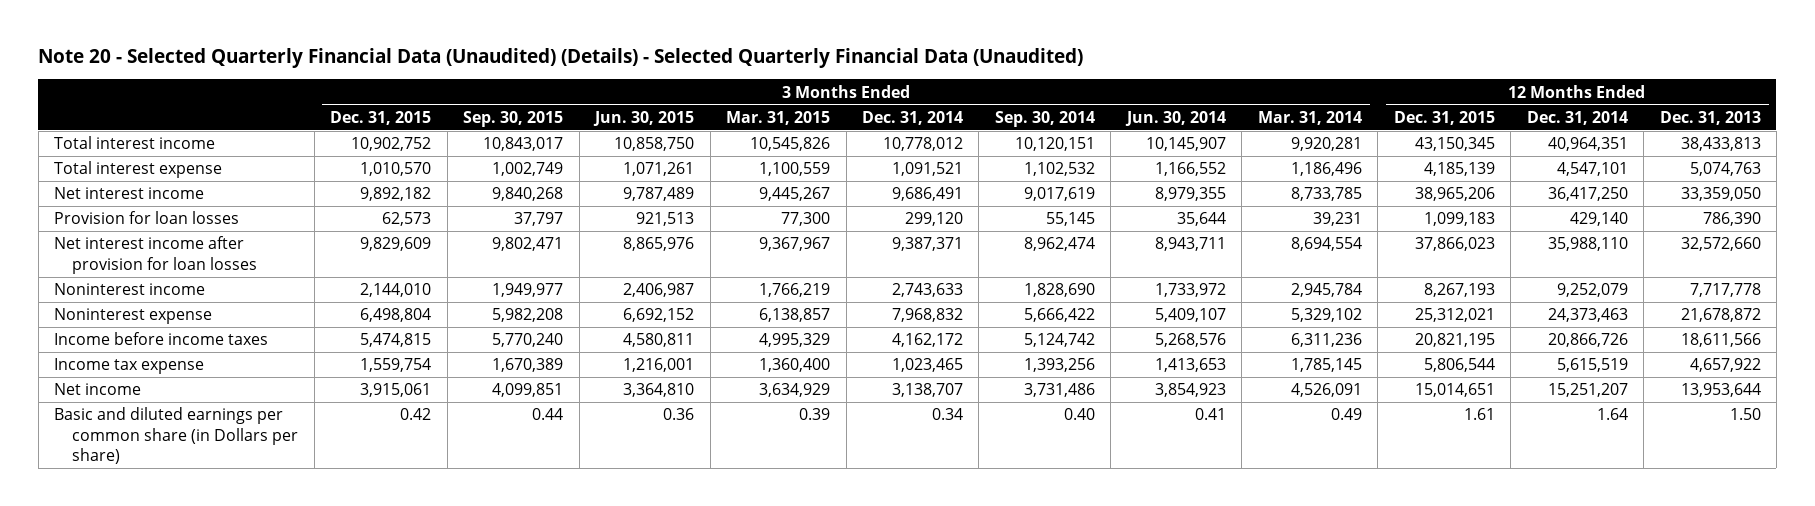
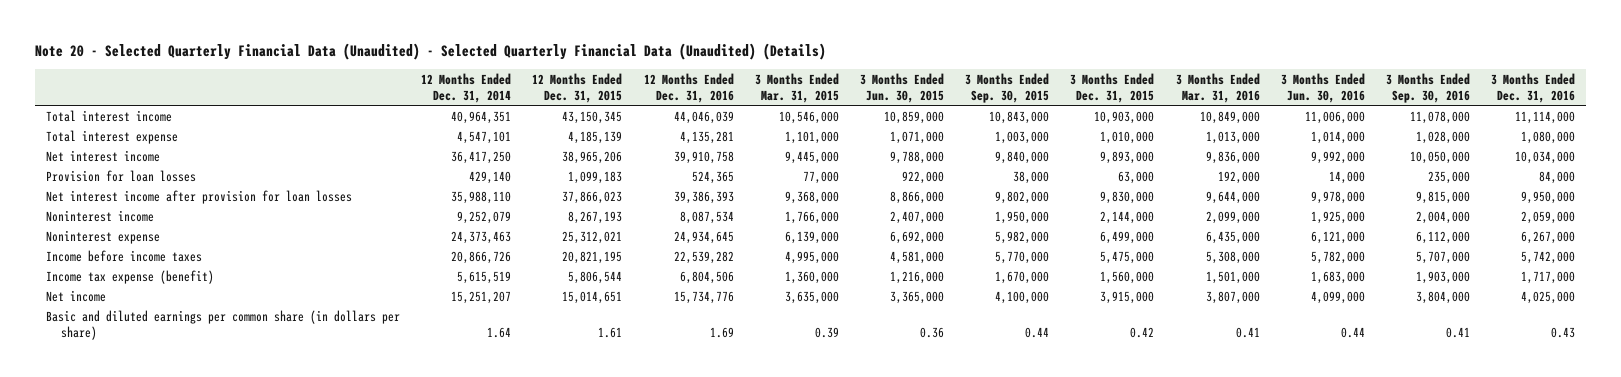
[38,48,1084,69] Note 20 - Selected Quarterly Financial Data (Unaudited) (Details) - Selected Quarterly Financial Data (Unaudited) -> [35,42,827,60] Note 20 - Selected Quarterly Financial Data (Unaudited) - Selected Quarterly Financial Data (Unaudited) (Details)
[862,110,964,125] Dec. 31, 2014 -> none
[994,110,1095,127] Sep. 30, 2014 -> none
[1124,110,1226,126] Jun. 30, 2014 -> none
[1257,110,1362,125] Mar. 31, 2014 -> none
[1659,110,1761,125] Dec. 31, 2013 -> none
none -> [643,72,734,103] 12 Months Ended Dec. 31, 2016
none -> [1175,72,1260,103] 3 Months Ended Mar. 31, 2016
none -> [1280,72,1365,103] 3 Months Ended Jun. 30, 2016
none -> [1386,72,1471,103] 3 Months Ended Sep. 30, 2016
none -> [1491,72,1576,103] 3 Months Ended Dec. 31, 2016
[351,137,432,152] 10,902,752 -> [1094,110,1155,124] 10,903,000
[483,137,564,152] 10,843,017 -> [989,110,1050,124] 10,843,000
[614,137,695,152] 10,858,750 -> [884,110,945,124] 10,859,000
[750,137,831,152] 10,545,826 -> [778,110,839,124] 10,546,000
[360,162,432,177] 1,010,570 -> [1100,130,1155,144] 1,010,000
[492,162,564,177] 1,002,749 -> [995,130,1050,144] 1,003,000
[623,162,695,177] 1,071,261 -> [890,130,945,144] 1,071,000
[759,162,831,177] 1,100,559 -> [784,130,839,144] 1,101,000
[360,187,432,202] 9,892,182 -> [1100,150,1155,164] 9,893,000
[492,187,564,202] 9,840,268 -> [995,150,1050,164] 9,840,000
[623,187,695,202] 9,787,489 -> [890,150,945,164] 9,788,000
[759,187,831,202] 9,445,267 -> [784,150,839,164] 9,445,000
[382,212,432,227] 62,573 -> [1118,170,1155,184] 63,000
[514,212,564,227] 37,797 -> [1013,170,1050,184] 38,000
[636,212,695,227] 921,513 -> [902,170,945,184] 922,000
[781,212,831,227] 77,300 -> [802,170,839,184] 77,000
[360,237,432,252] 9,829,609 -> [1100,190,1155,204] 9,830,000
[492,237,564,252] 9,802,471 -> [995,190,1050,204] 9,802,000
[623,237,695,252] 8,865,976 -> [890,190,945,204] 8,866,000
[759,237,831,252] 9,367,967 -> [784,190,839,204] 9,368,000
[360,283,432,298] 2,144,010 -> [1100,210,1155,224] 2,144,000
[492,283,564,298] 1,949,977 -> [995,210,1050,224] 1,950,000
[623,283,695,298] 2,406,987 -> [890,210,945,224] 2,407,000
[759,283,831,298] 1,766,219 -> [784,210,839,224] 1,766,000
[360,308,432,323] 6,498,804 -> [1100,230,1155,244] 6,499,000
[492,308,564,323] 5,982,208 -> [995,230,1050,244] 5,982,000
[623,308,695,323] 6,692,152 -> [890,230,945,244] 6,692,000
[759,308,831,323] 6,138,857 -> [784,230,839,244] 6,139,000
[360,333,432,348] 5,474,815 -> [1100,250,1155,264] 5,475,000
[492,333,564,348] 5,770,240 -> [995,250,1050,264] 5,770,000
[623,333,695,348] 4,580,811 -> [890,250,945,264] 4,581,000
[759,333,831,348] 4,995,329 -> [784,250,839,264] 4,995,000
[54,358,205,375] Income tax expense -> [46,269,215,284] Income tax expense (benefit)
[360,358,432,373] 1,559,754 -> [1100,270,1155,284] 1,560,000
[492,358,564,373] 1,670,389 -> [995,270,1050,284] 1,670,000
[623,358,695,373] 1,216,001 -> [890,270,945,284] 1,216,000
[759,358,831,373] 1,360,400 -> [784,270,839,284] 1,360,000
[360,383,432,398] 3,915,061 -> [1100,290,1155,304] 3,915,000
[492,383,564,398] 4,099,851 -> [995,290,1050,304] 4,100,000
[623,383,695,398] 3,364,810 -> [890,290,945,304] 3,365,000
[759,383,831,398] 3,634,929 -> [784,290,839,304] 3,635,000
[54,407,299,465] Basic and diluted earnings per common share (in Dollars per share) -> [46,309,401,340] Basic and diluted earnings per common share (in dollars per share)

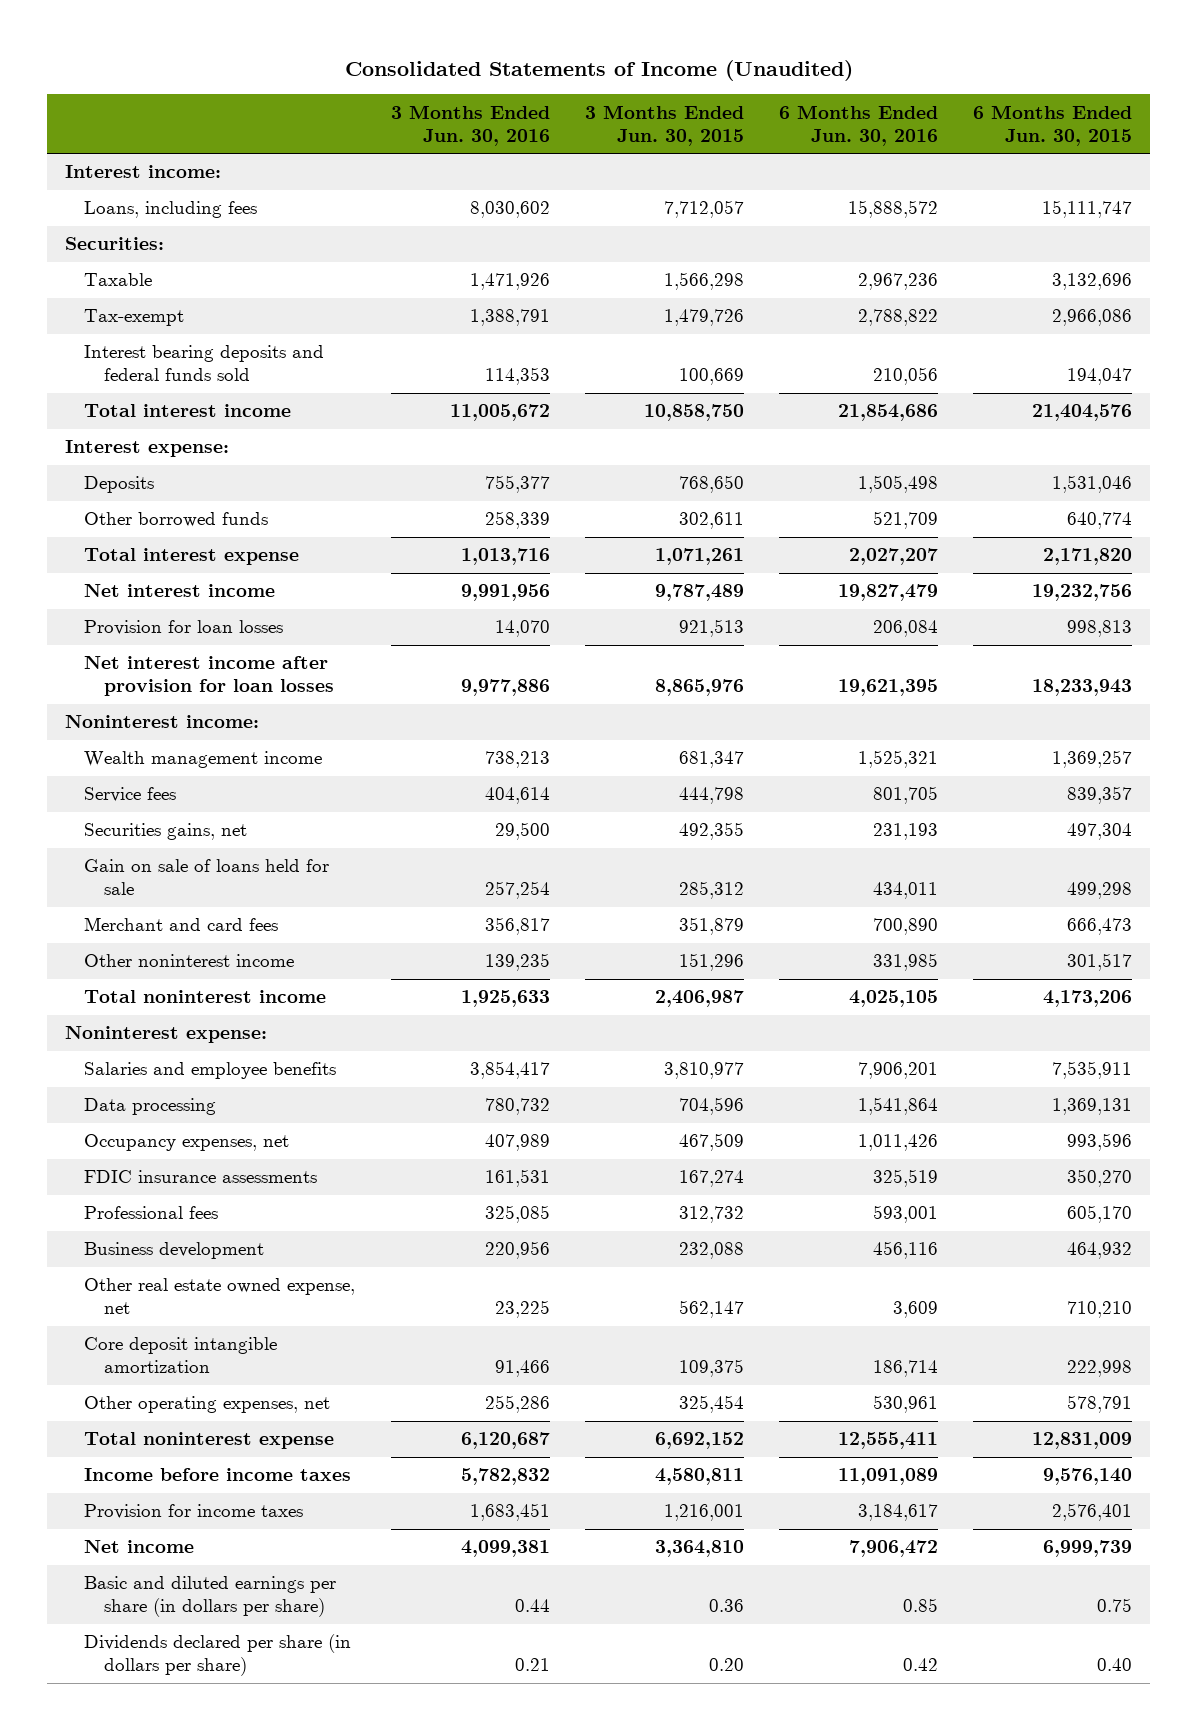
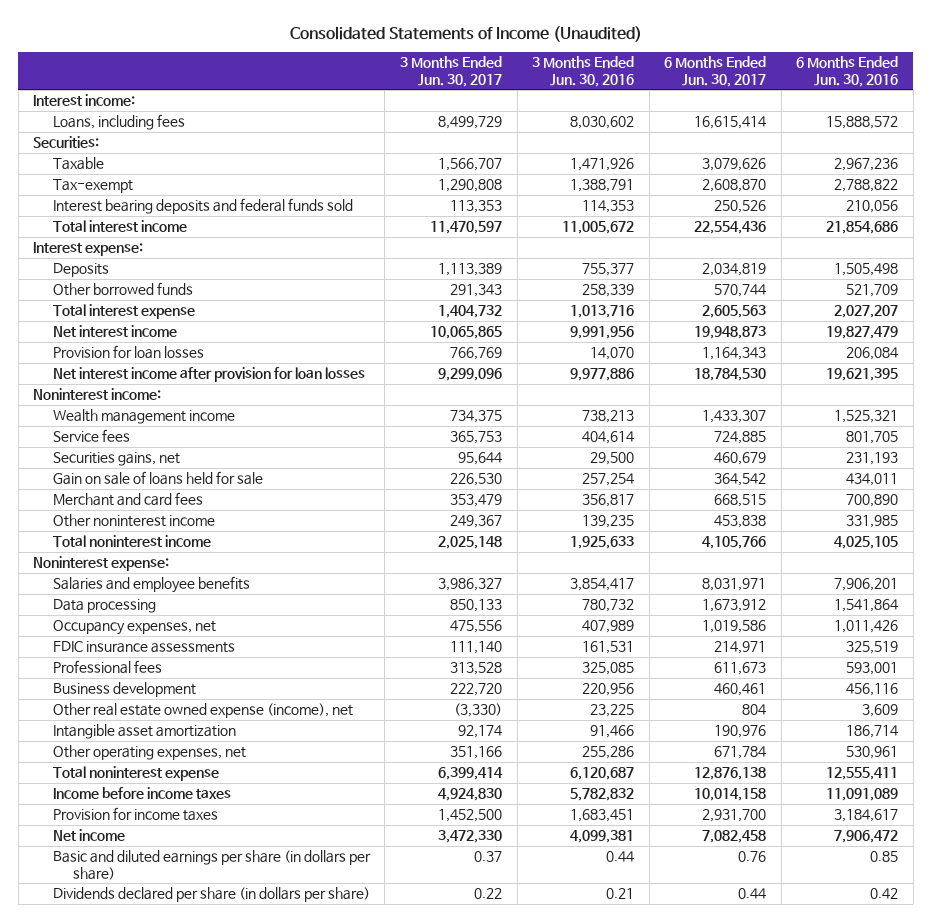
[584,104,744,146] 3 Months Ended Jun. 30, 2015 -> none
[973,104,1133,146] 6 Months Ended Jun. 30, 2015 -> none
none -> [399,56,502,87] 3 Months Ended Jun. 30, 2017
none -> [664,56,767,87] 6 Months Ended Jun. 30, 2017
[84,1278,356,1315] Other real estate owned expense, net -> [52,703,353,719] Other real estate owned expense (income), net
[84,1337,278,1374] Core deposit intangible amortization -> [52,724,236,740] Intangible asset amortization

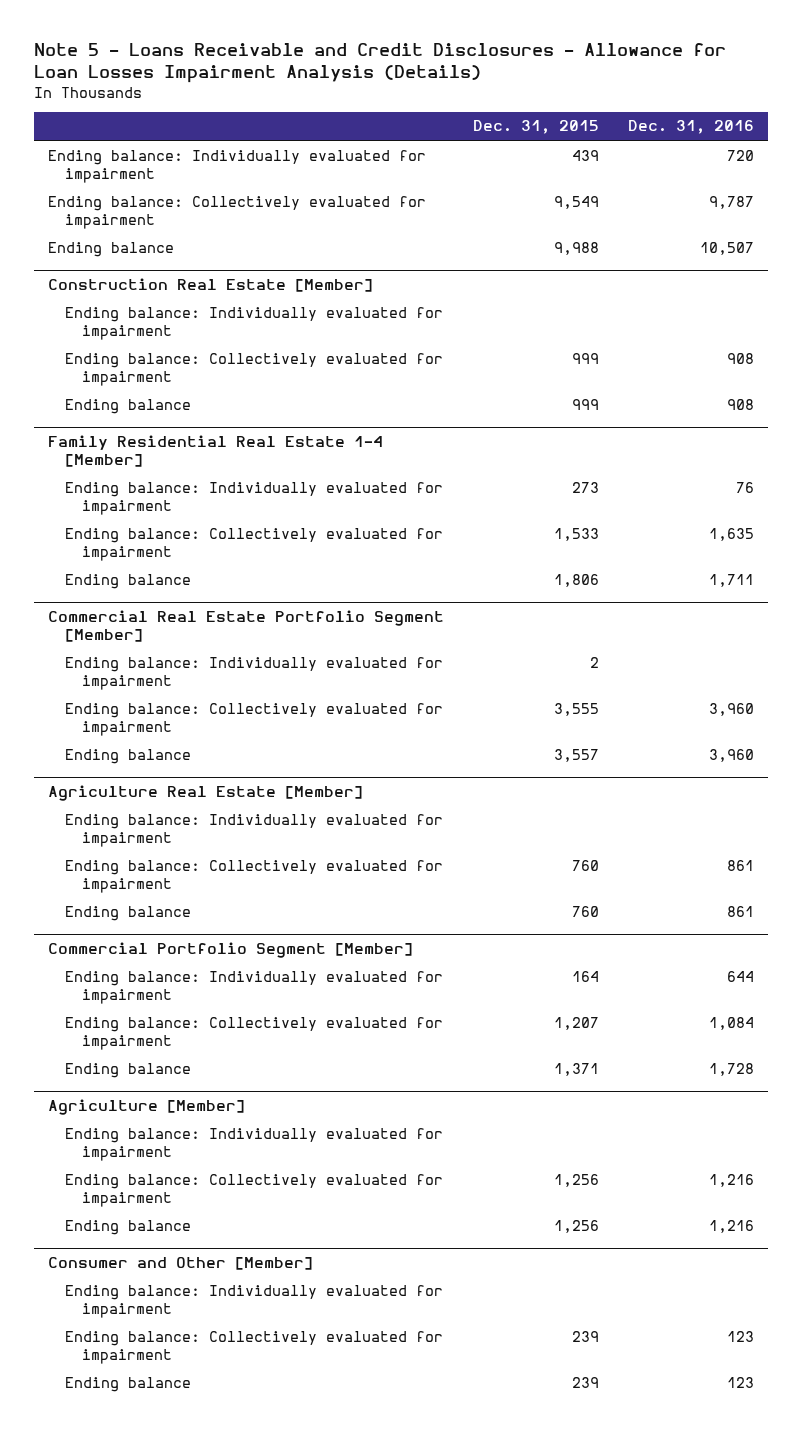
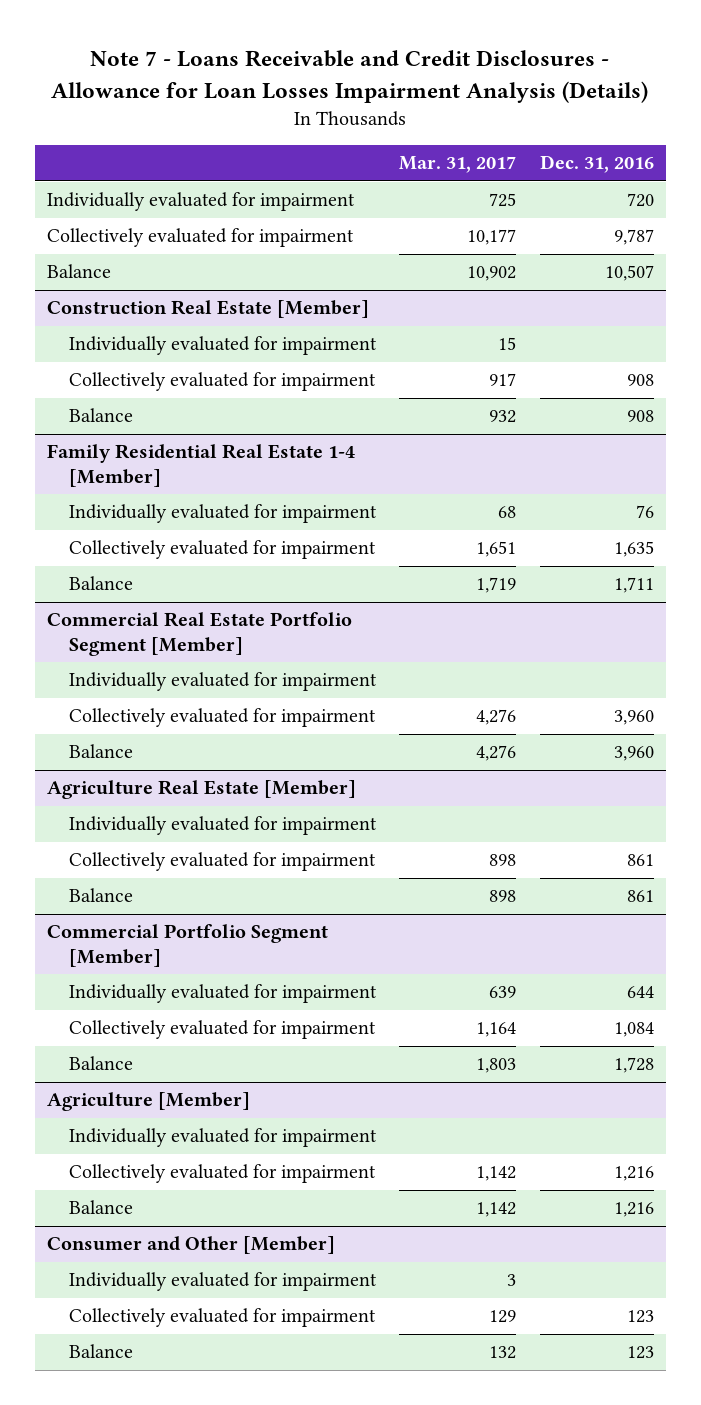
[33,42,726,84] Note 5 - Loans Receivable and Credit Disclosures - Allowance for Loan Losses Impairment Analysis (Details) -> [51,50,649,103] Note 7 - Loans Receivable and Credit Disclosures - Allowance for Loan Losses Impairment Analysis (Details)
[472,120,599,135] Dec. 31, 2015 -> none
none -> [399,156,517,174] Mar. 31, 2017
[48,149,427,183] Ending balance: Individually evaluated for impairment -> [46,192,355,212] Individually evaluated for impairment
[48,195,427,229] Ending balance: Collectively evaluated for impairment -> [46,228,354,248] Collectively evaluated for impairment
[48,241,175,257] Ending balance -> [46,264,111,279] Balance
[65,306,444,340] Ending balance: Individually evaluated for impairment -> [69,336,378,356] Individually evaluated for impairment
[65,352,444,386] Ending balance: Collectively evaluated for impairment -> [69,372,377,392] Collectively evaluated for impairment
[65,398,192,414] Ending balance -> [69,408,134,423] Balance
[65,481,444,515] Ending balance: Individually evaluated for impairment -> [69,504,378,524] Individually evaluated for impairment
[65,527,444,561] Ending balance: Collectively evaluated for impairment -> [69,540,377,560] Collectively evaluated for impairment
[65,573,192,589] Ending balance -> [69,576,134,591] Balance
[65,656,444,690] Ending balance: Individually evaluated for impairment -> [69,672,378,692] Individually evaluated for impairment
[65,702,444,736] Ending balance: Collectively evaluated for impairment -> [69,708,377,728] Collectively evaluated for impairment
[65,748,192,764] Ending balance -> [69,744,134,759] Balance
[65,813,444,847] Ending balance: Individually evaluated for impairment -> [69,816,378,836] Individually evaluated for impairment
[65,859,444,893] Ending balance: Collectively evaluated for impairment -> [69,852,377,872] Collectively evaluated for impairment
[65,905,192,921] Ending balance -> [69,888,134,903] Balance
[65,970,444,1004] Ending balance: Individually evaluated for impairment -> [69,984,378,1004] Individually evaluated for impairment
[65,1016,444,1050] Ending balance: Collectively evaluated for impairment -> [69,1020,377,1040] Collectively evaluated for impairment
[65,1062,192,1078] Ending balance -> [69,1056,134,1071] Balance
[65,1127,444,1161] Ending balance: Individually evaluated for impairment -> [69,1128,378,1148] Individually evaluated for impairment
[65,1173,444,1207] Ending balance: Collectively evaluated for impairment -> [69,1164,377,1184] Collectively evaluated for impairment
[65,1219,192,1235] Ending balance -> [69,1200,134,1215] Balance
[65,1284,444,1318] Ending balance: Individually evaluated for impairment -> [69,1272,378,1292] Individually evaluated for impairment
[65,1330,444,1364] Ending balance: Collectively evaluated for impairment -> [69,1308,377,1328] Collectively evaluated for impairment
[65,1376,192,1392] Ending balance -> [69,1344,134,1359] Balance

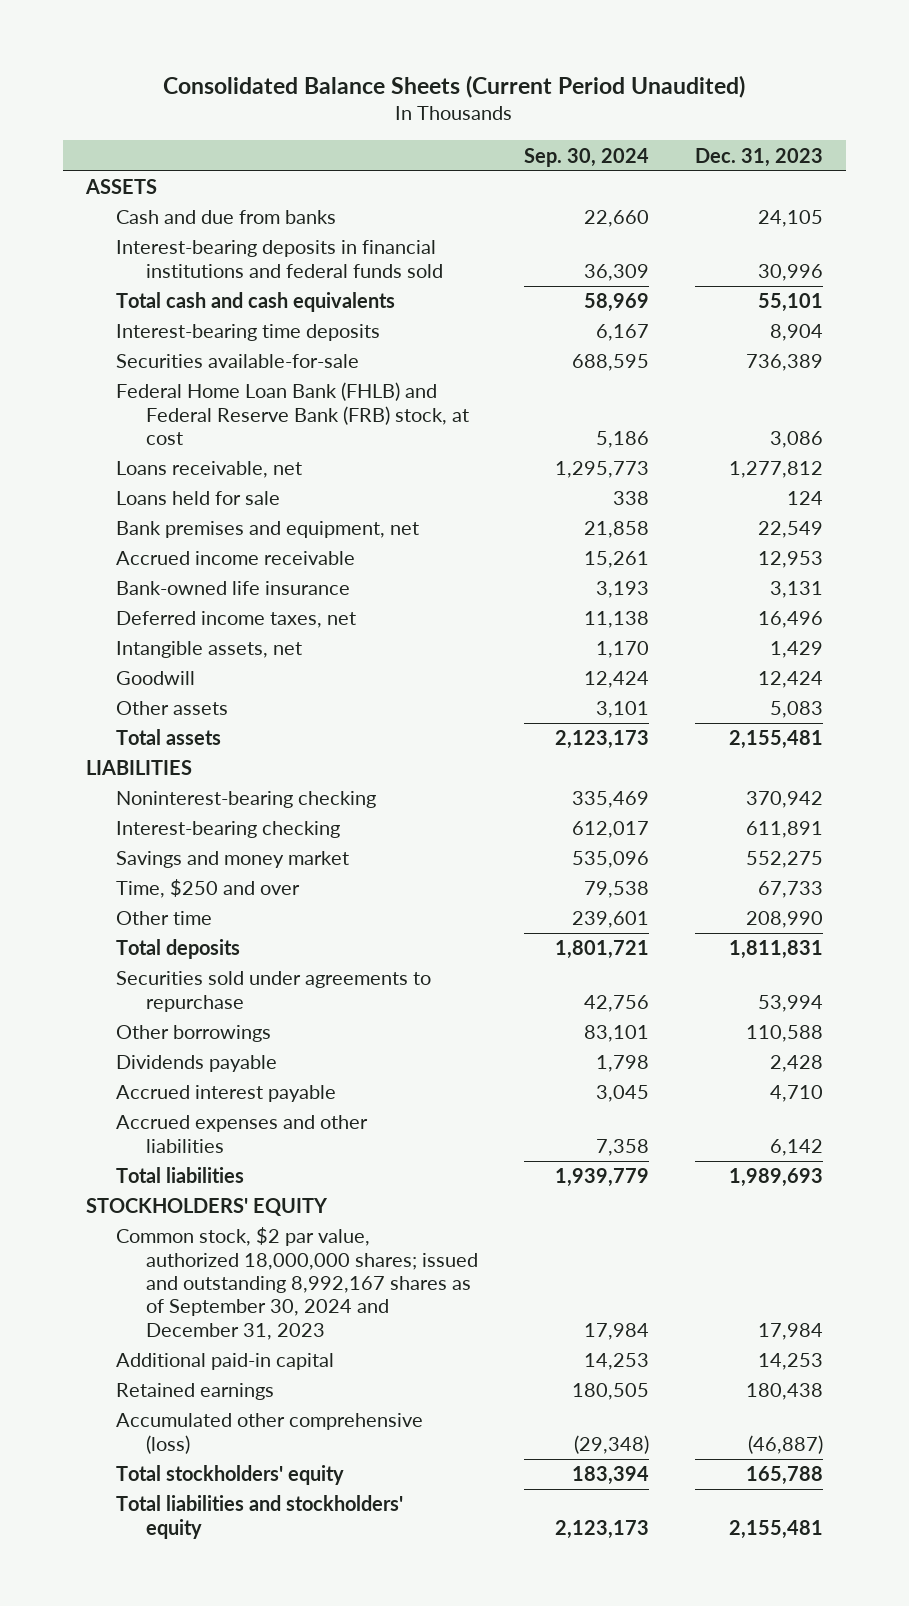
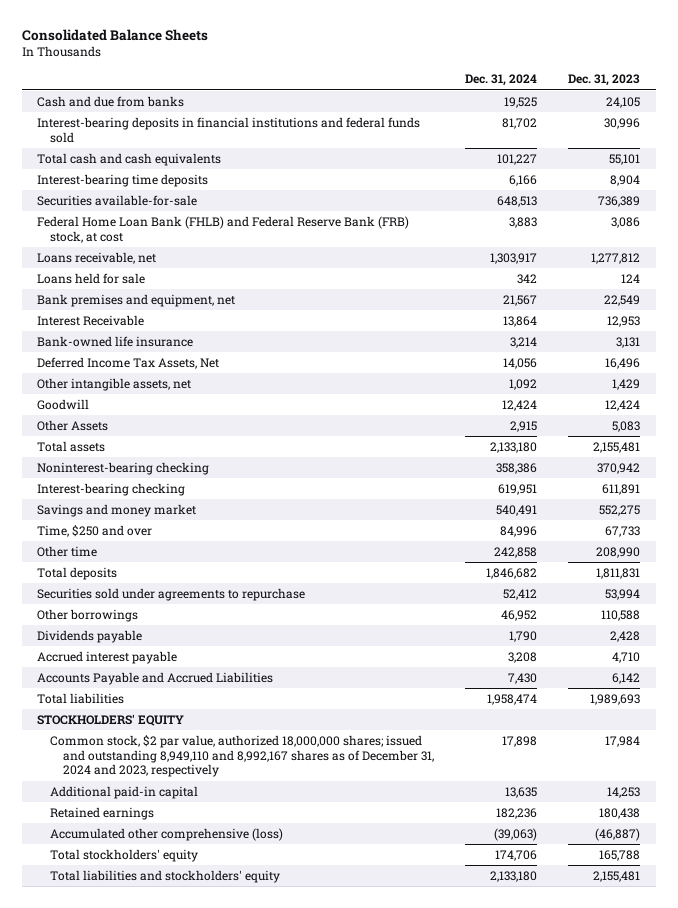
[163,74,746,98] Consolidated Balance Sheets (Current Period Unaudited) -> [21,29,208,42] Consolidated Balance Sheets
[524,147,650,167] Sep. 30, 2024 -> none
none -> [465,74,538,87] Dec. 31, 2024
[84,179,157,195] ASSETS -> none
[116,551,356,566] Accrued income receivable -> [37,315,145,327] Interest Receivable
[116,611,357,629] Deferred income taxes, net -> [37,357,220,370] Deferred Income Tax Assets, Net
[116,641,303,659] Intangible assets, net -> [37,378,192,392] Other intangible assets, net
[116,701,229,716] Other assets -> [37,420,109,432] Other Assets
[85,760,192,776] LIABILITIES -> none
[116,1115,369,1153] Accrued expenses and other liabilities -> [37,672,274,686] Accounts Payable and Accrued Liabilities
[116,1227,479,1340] Common stock, $2 par value, authorized 18,000,000 shares; issued and outstanding 8,992,167 shares as of September 30, 2024 and December 31, 2023 -> [49,735,434,778] Common stock, $2 par value, authorized 18,000,000 shares; issued and outstanding 8,949,110 and 8,992,167 shares as of December 31, 2024 and 2023, respectively

